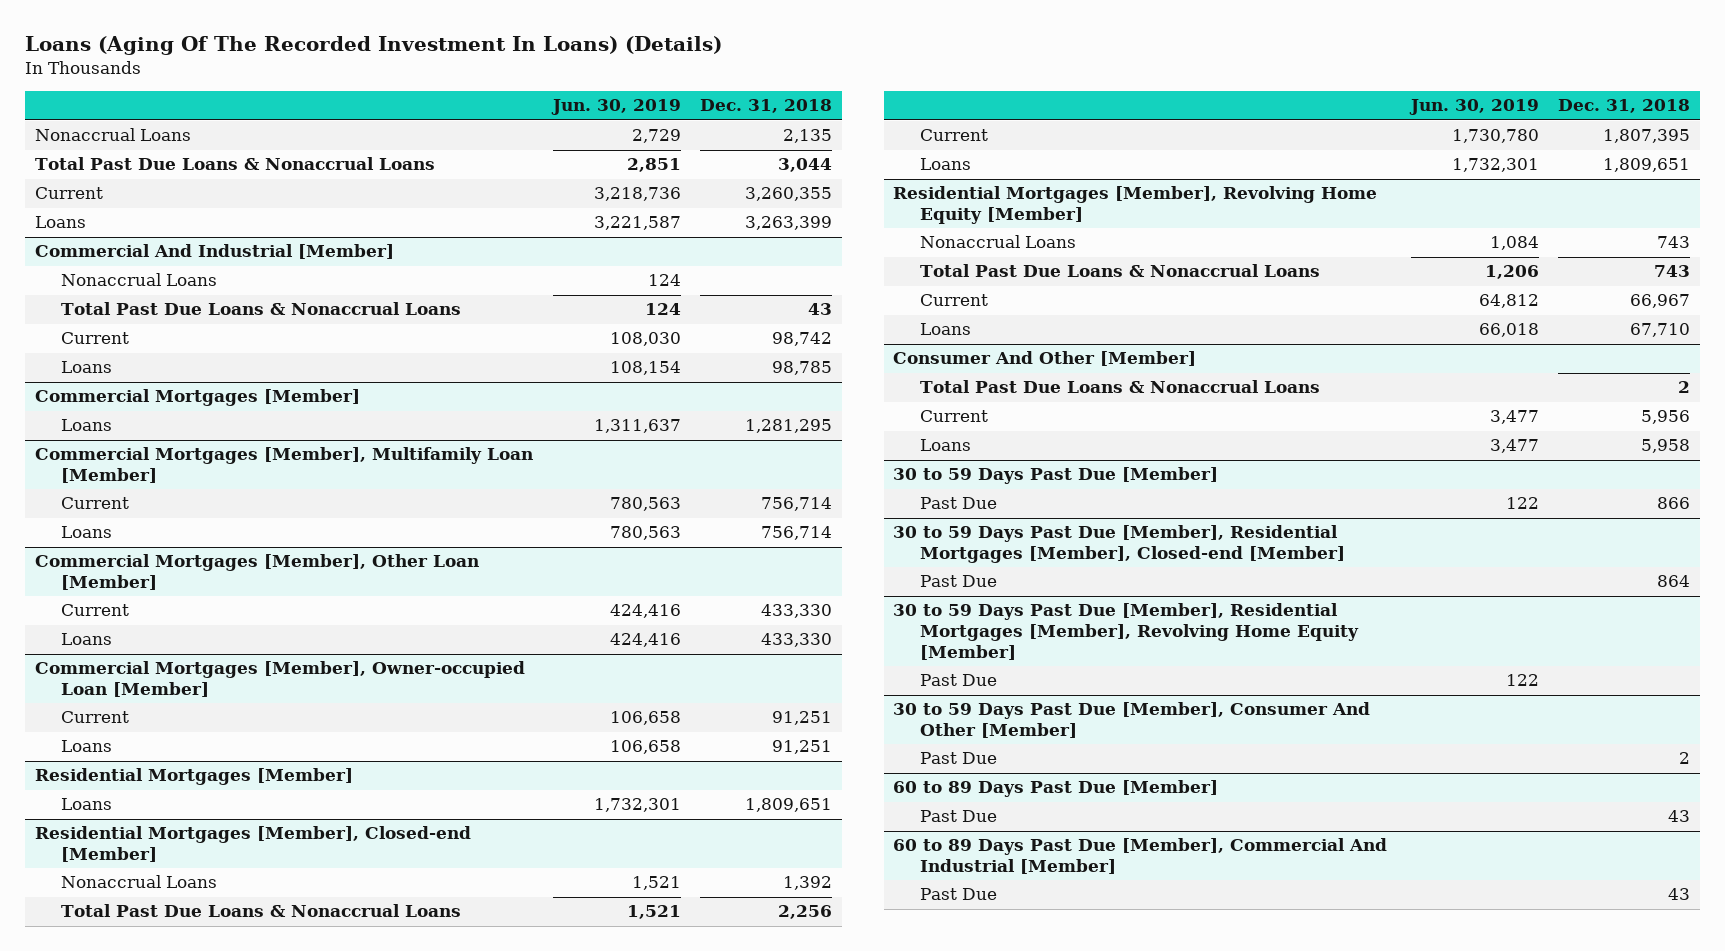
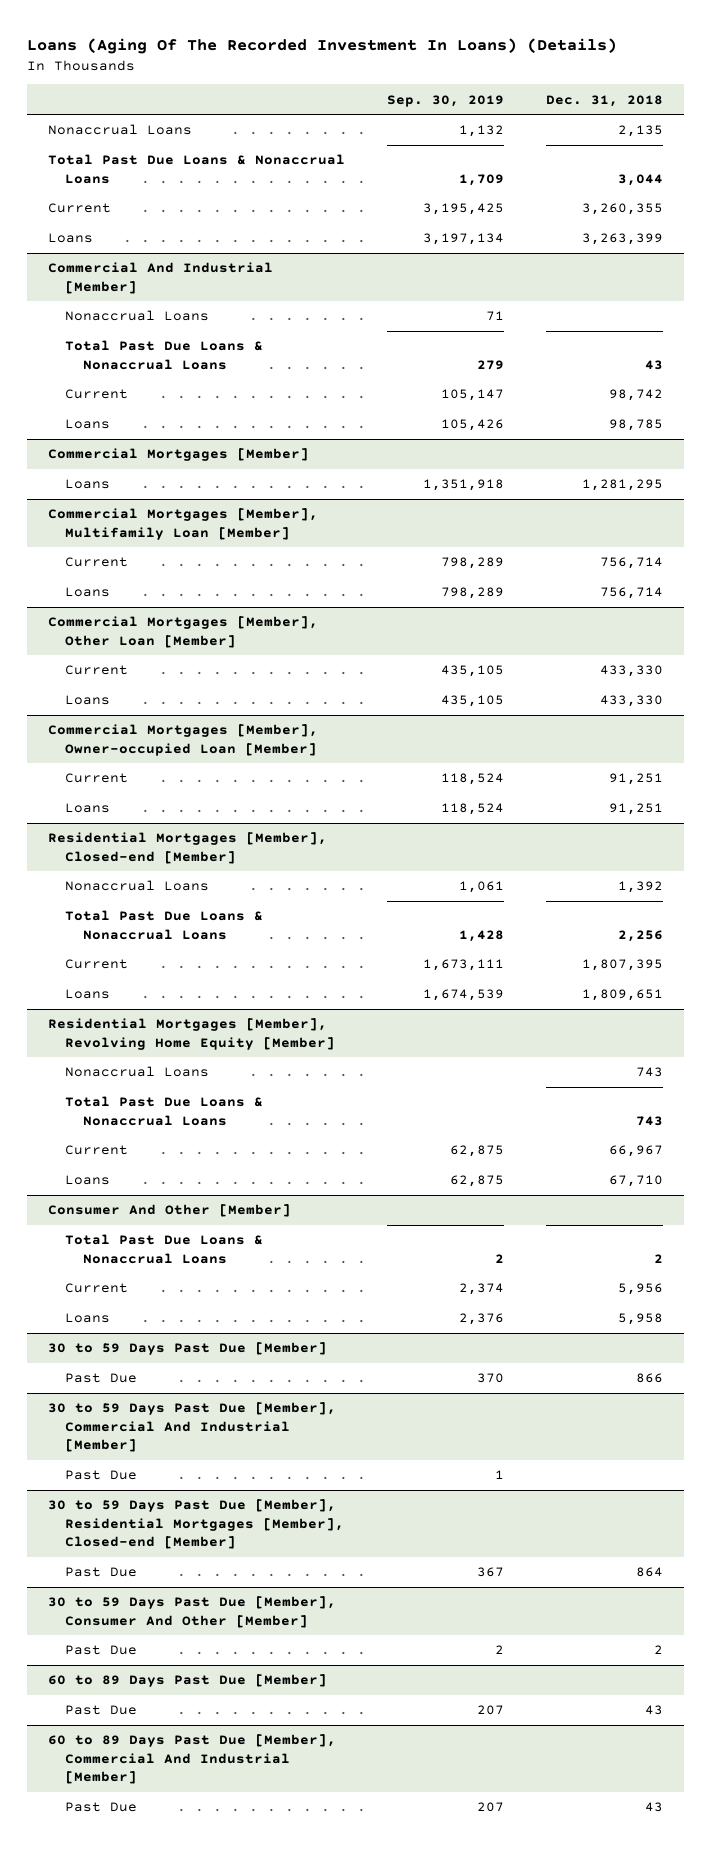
[550,99,681,116] Jun. 30, 2019 -> none
none -> [386,94,504,107] Sep. 30, 2019
[35,768,354,786] Residential Mortgages [Member] -> none
[61,798,113,811] Loans -> none
none -> [48,1402,337,1453] 30 to 59 Days Past Due [Member], Commercial And Industrial [Member]
none -> [65,1470,138,1481] Past Due
[893,603,1359,660] 30 to 59 Days Past Due [Member], Residential Mortgages [Member], Revolving Home Equity [Member] -> none
[919,674,997,687] Past Due -> none

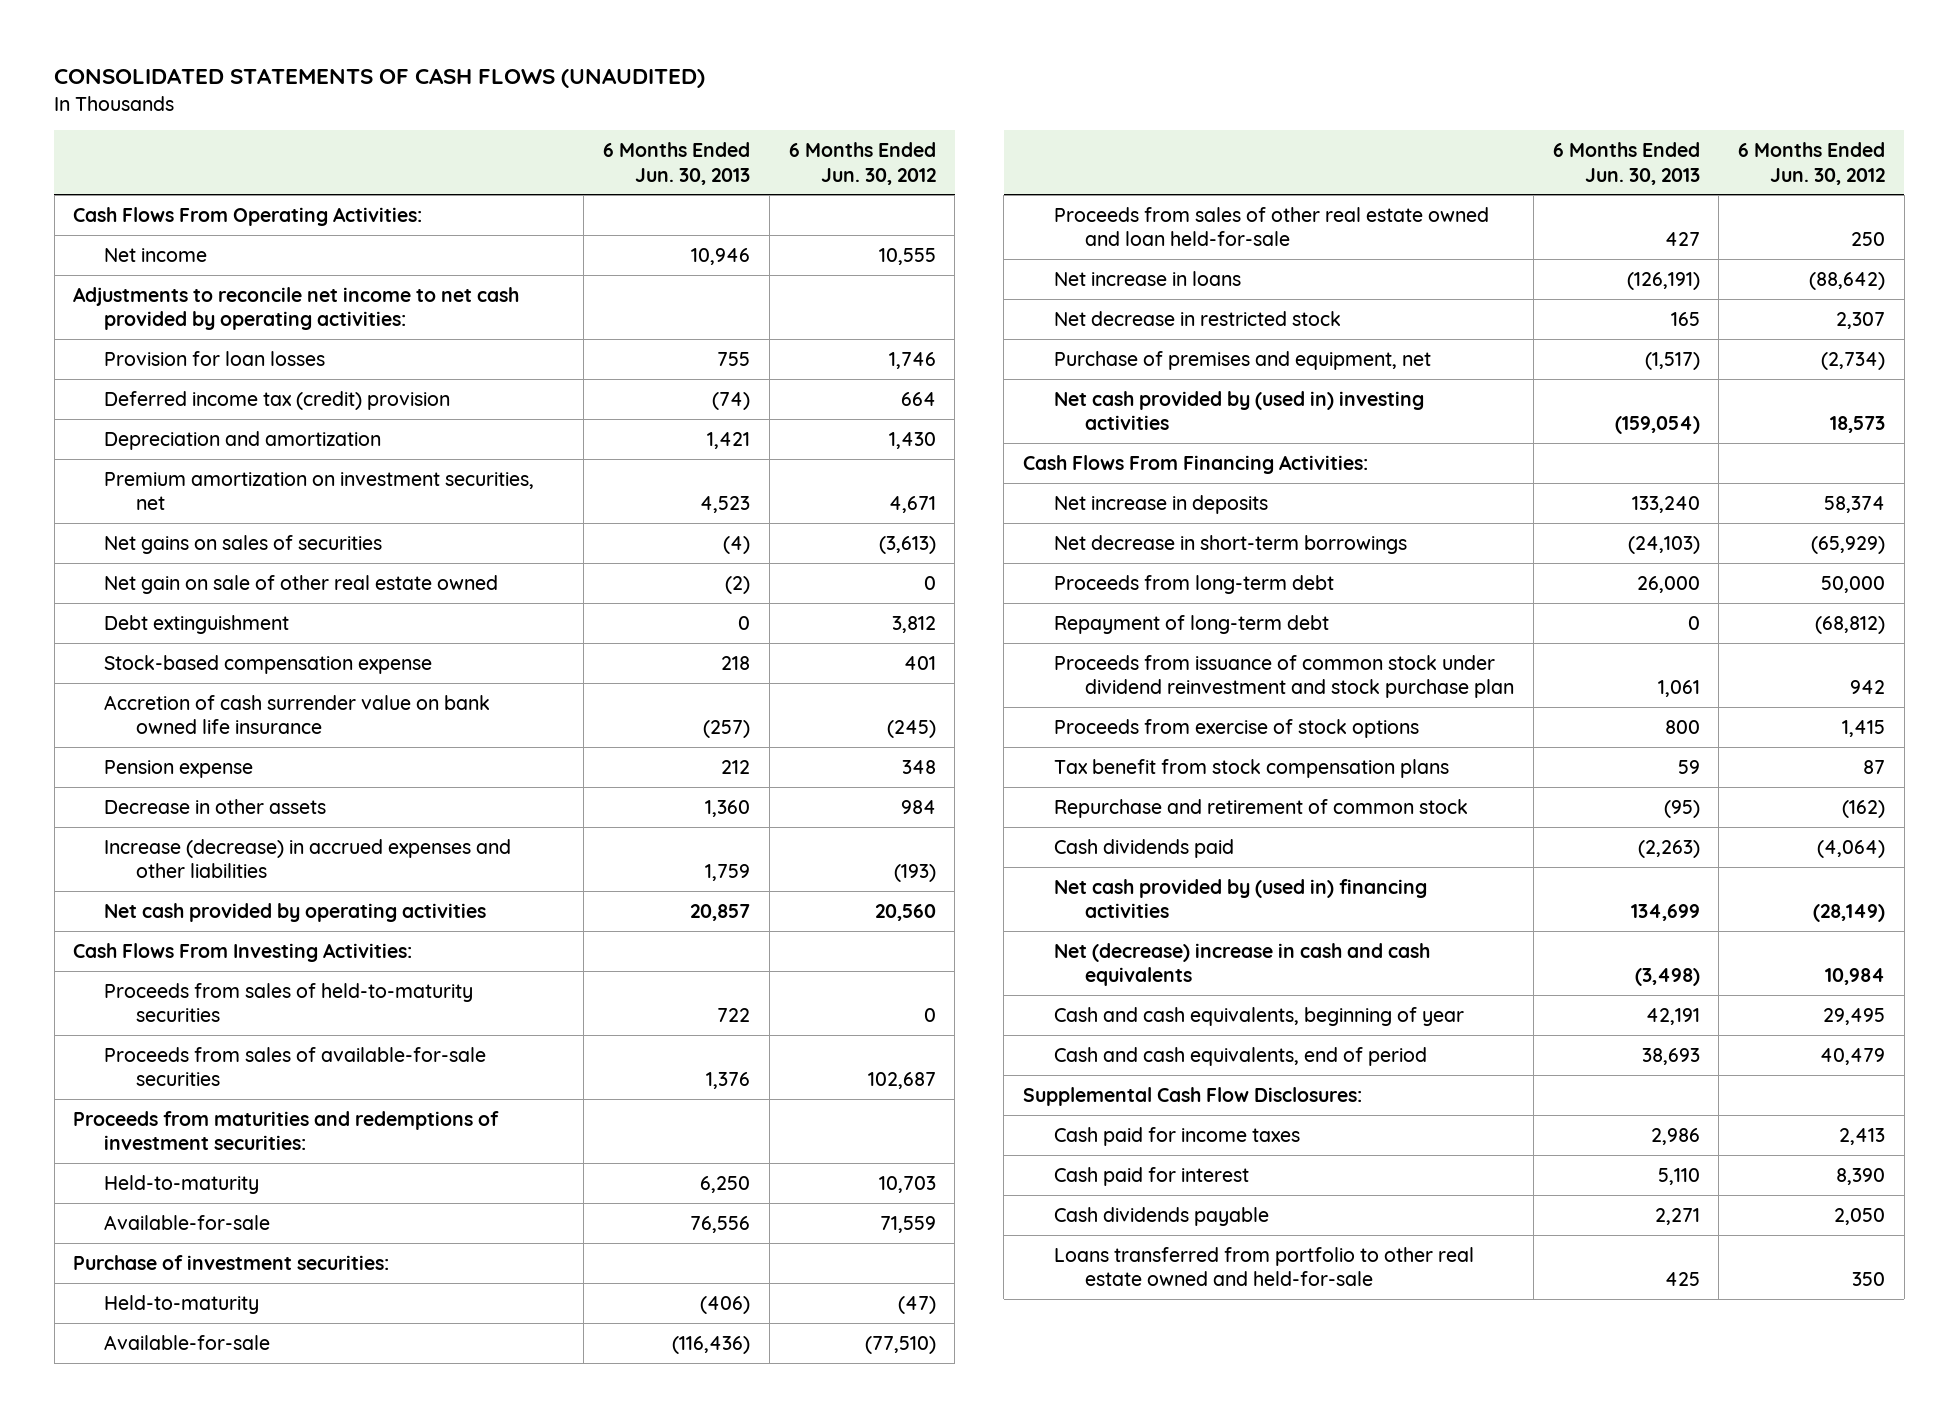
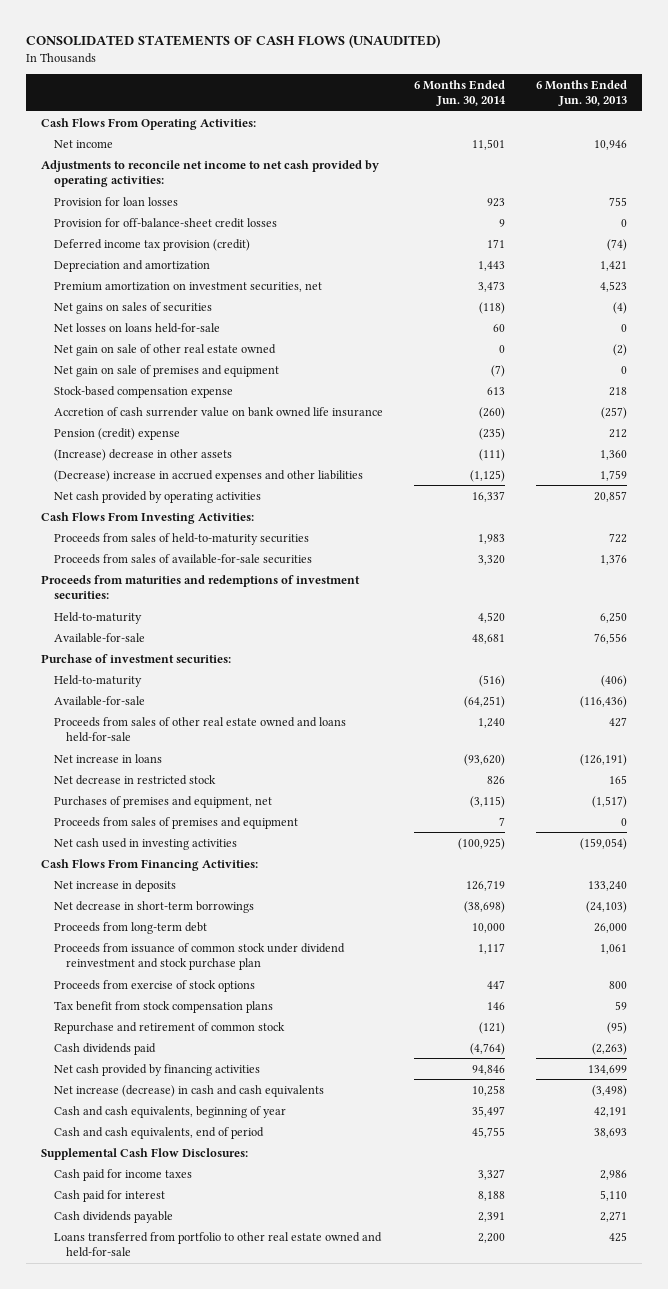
[788,142,936,185] 6 Months Ended Jun. 30, 2012 -> none
none -> [413,79,506,107] 6 Months Ended Jun. 30, 2014
none -> [53,217,277,228] Provision for off-balance-sheet credit losses
[104,390,451,410] Deferred income tax (credit) provision -> [53,238,250,251] Deferred income tax provision (credit)
none -> [53,322,220,333] Net losses on loans held-for-sale
[104,614,290,634] Debt extinguishment -> none
none -> [53,364,279,377] Net gain on sale of premises and equipment
[104,759,254,778] Pension expense -> [53,427,180,440] Pension (credit) expense
[104,798,327,814] Decrease in other assets -> [53,448,232,461] (Increase) decrease in other assets
[104,838,512,879] Increase (decrease) in accrued expenses and other liabilities -> [53,469,363,482] (Decrease) increase in accrued expenses and other liabilities
[1054,206,1490,247] Proceeds from sales of other real estate owned and loan held-for-sale -> [53,716,346,743] Proceeds from sales of other real estate owned and loans held-for-sale
[1054,350,1432,370] Purchase of premises and equipment, net -> [53,795,272,808] Purchases of premises and equipment, net
none -> [53,816,298,829] Proceeds from sales of premises and equipment
[1054,390,1425,431] Net cash provided by (used in) investing activities -> [53,837,237,850] Net cash used in investing activities
[1054,614,1330,634] Repayment of long-term debt -> none
[1054,878,1428,919] Net cash provided by (used in) financing activities -> [53,1063,260,1076] Net cash provided by financing activities
[1054,942,1431,987] Net (decrease) increase in cash and cash equivalents -> [53,1084,324,1097] Net increase (decrease) in cash and cash equivalents

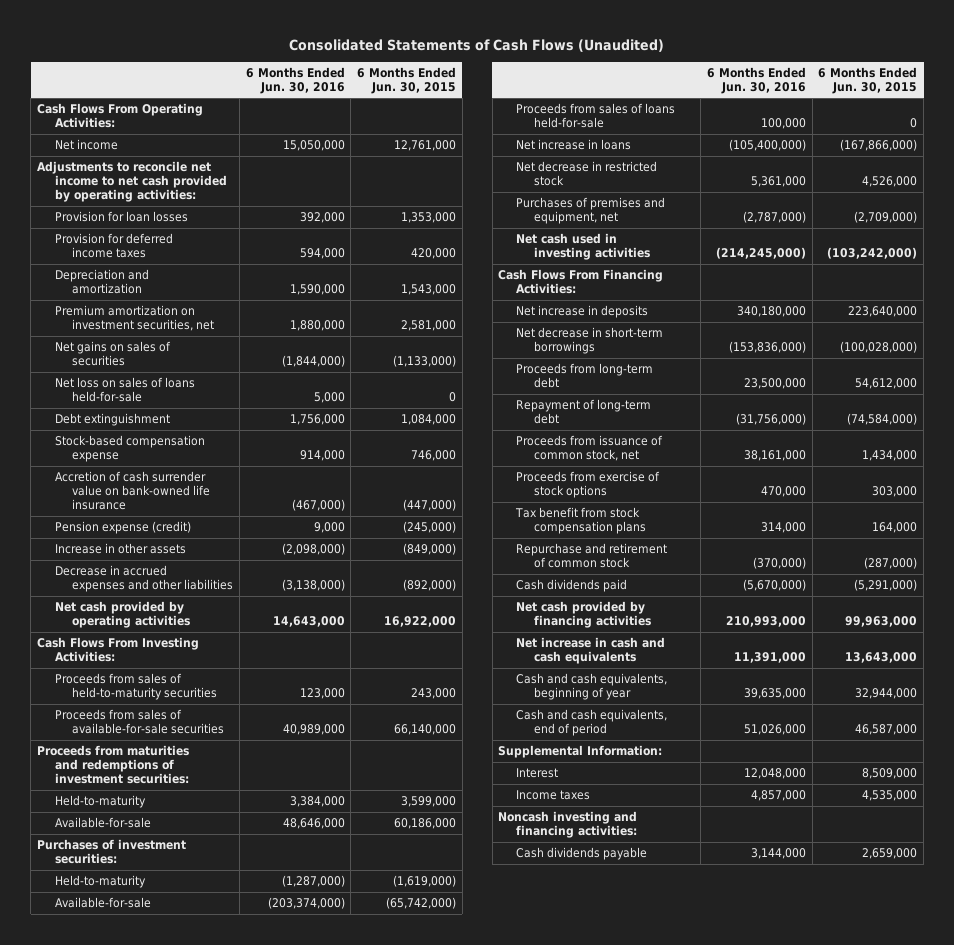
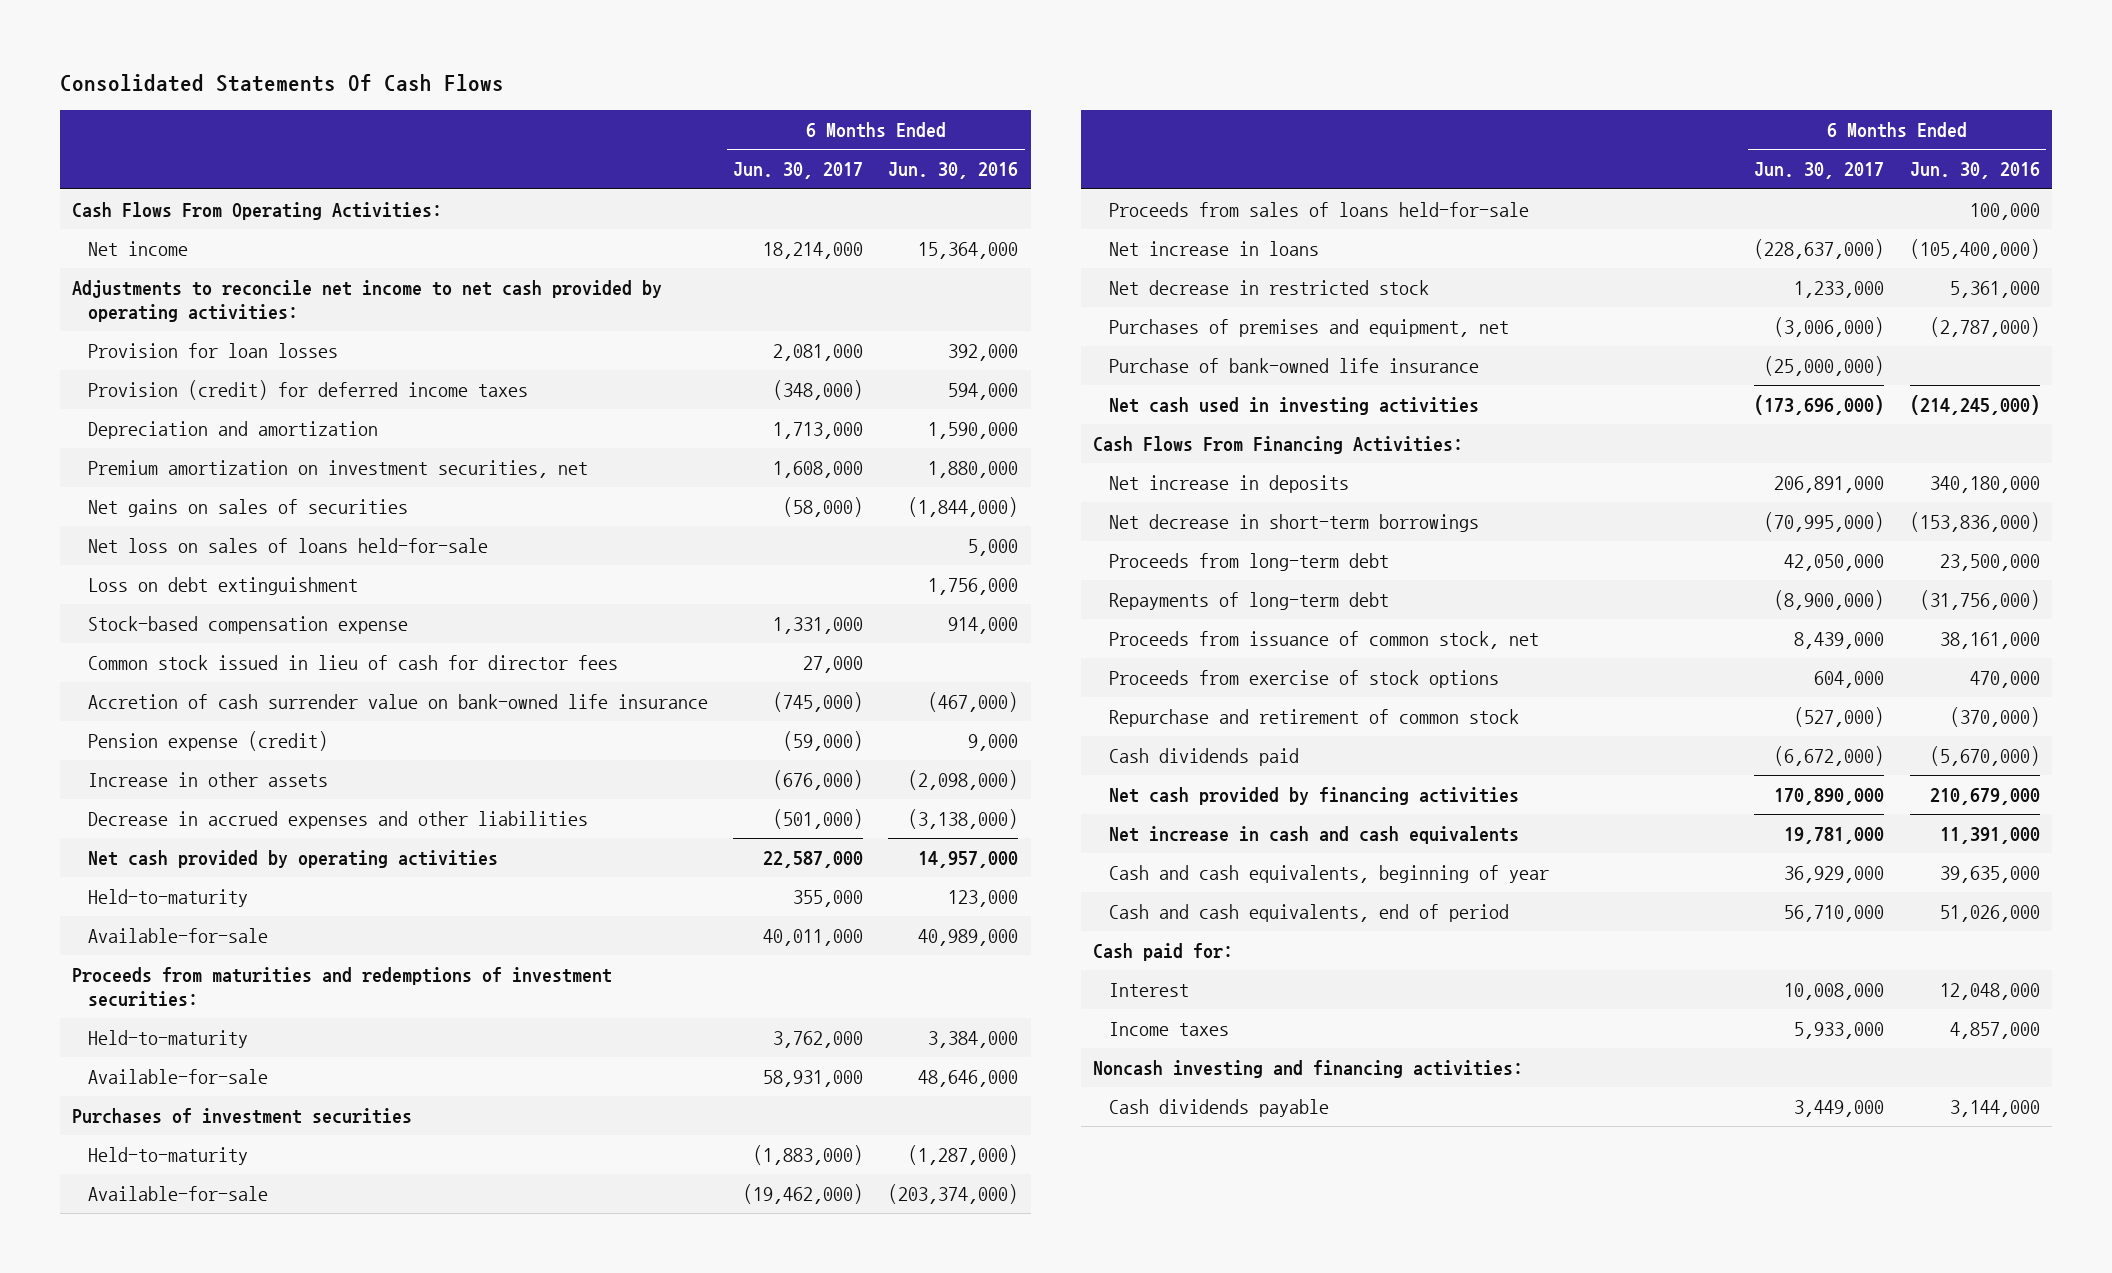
[289,38,665,52] Consolidated Statements of Cash Flows (Unaudited) -> [59,74,504,93] Consolidated Statements Of Cash Flows
[356,66,456,94] 6 Months Ended Jun. 30, 2015 -> none
none -> [733,162,864,180] Jun. 30, 2017
[282,140,345,152] 15,050,000 -> [918,241,1019,259] 15,364,000
[54,233,173,259] Provision for deferred income taxes -> [87,379,528,400] Provision (credit) for deferred income taxes
[54,413,170,427] Debt extinguishment -> [87,576,358,595] Loss on debt extinguishment
none -> [87,654,618,670] Common stock issued in lieu of cash for director fees
[36,637,199,663] Cash Flows From Investing Activities: -> none
[272,616,345,628] 14,643,000 -> [918,850,1019,868] 14,957,000
[54,673,218,701] Proceeds from sales of held-to-maturity securities -> [87,888,248,907] Held-to-maturity
[54,709,225,735] Proceeds from sales of available-for-sale securities -> [87,927,268,943] Available-for-sale
[36,839,186,865] Purchases of investment securities: -> [72,1107,413,1124] Purchases of investment securities
none -> [1108,357,1479,373] Purchase of bank-owned life insurance
[516,399,652,425] Repayment of long-term debt -> [1108,591,1389,610] Repayments of long-term debt
[515,507,646,535] Tax benefit from stock compensation plans -> none
[726,616,807,628] 210,993,000 -> [1929,787,2040,805] 210,679,000
[498,745,663,759] Supplemental Information: -> none
none -> [1093,942,1234,961] Cash paid for:

